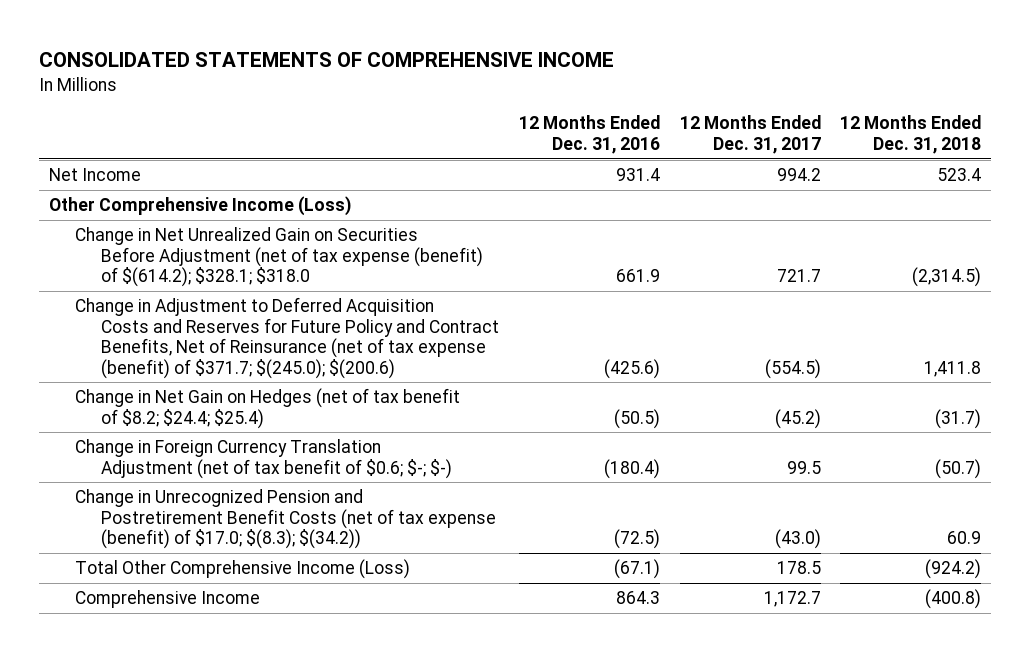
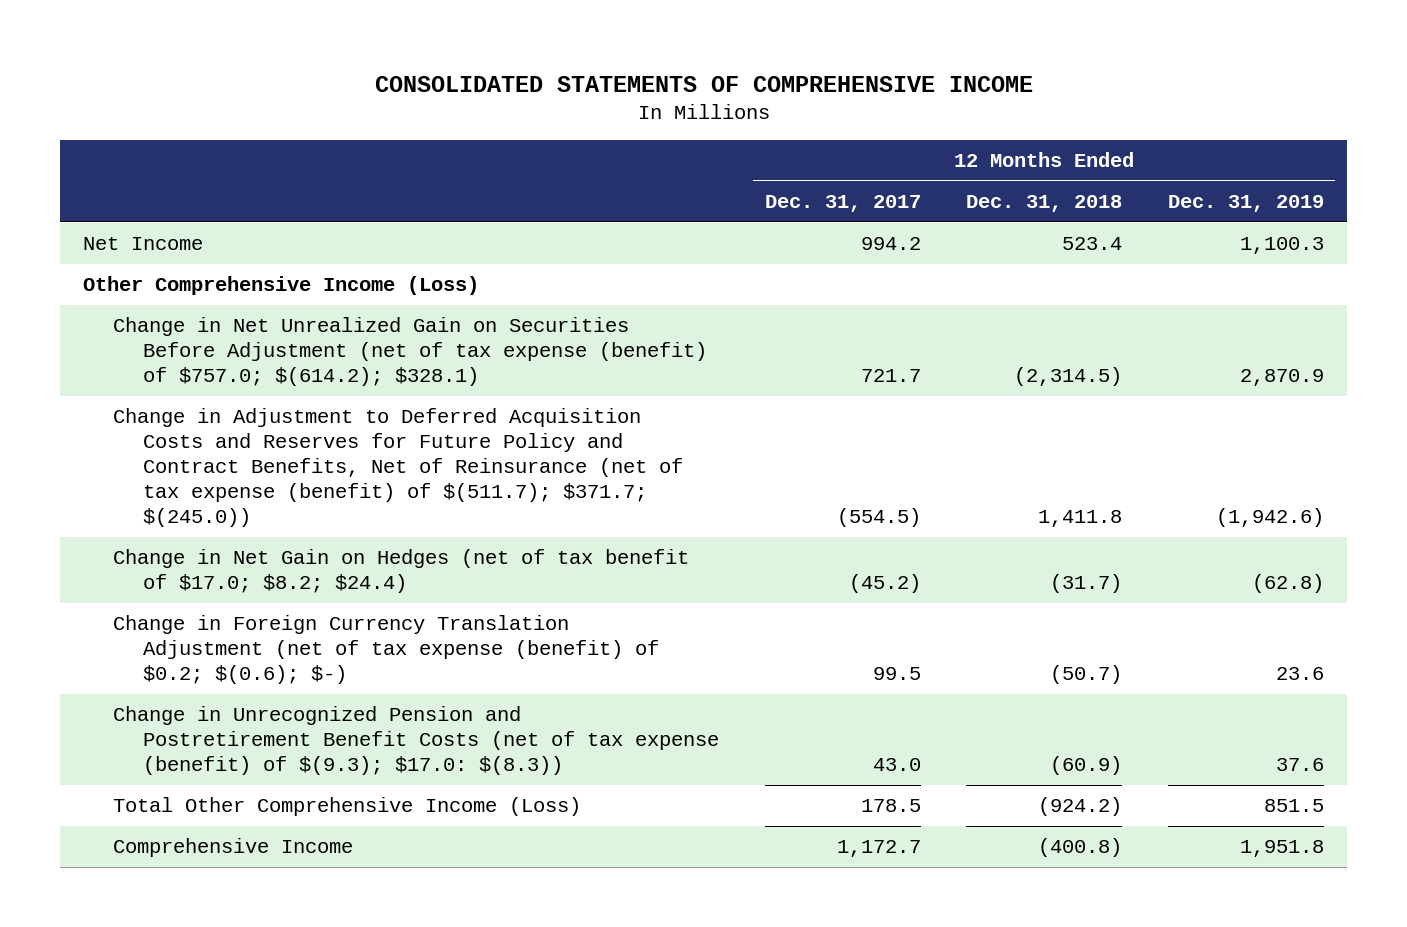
[519,115,661,155] 12 Months Ended Dec. 31, 2016 -> none
none -> [1167,194,1324,212] Dec. 31, 2019
[75,227,484,288] Change in Net Unrealized Gain on Securities Before Adjustment (net of tax expense (benefit) of $(614.2); $328.1; $318.0 -> [113,317,708,387] Change in Net Unrealized Gain on Securities Before Adjustment (net of tax expense (benefit) of $757.0; $(614.2); $328.1)
[75,297,500,379] Change in Adjustment to Deferred Acquisition Costs and Reserves for Future Policy and Contract Benefits, Net of Reinsurance (net of tax expense (benefit) of $371.7; $(245.0); $(200.6) -> [113,408,684,528] Change in Adjustment to Deferred Acquisition Costs and Reserves for Future Policy and Contract Benefits, Net of Reinsurance (net of tax expense (benefit) of $(511.7); $371.7; $(245.0))
[75,388,461,429] Change in Net Gain on Hedges (net of tax benefit of $8.2; $24.4; $25.4) -> [113,549,690,594] Change in Net Gain on Hedges (net of tax benefit of $17.0; $8.2; $24.4)
[75,439,453,479] Change in Foreign Currency Translation Adjustment (net of tax benefit of $0.6; $-; $-) -> [113,615,660,685] Change in Foreign Currency Translation Adjustment (net of tax expense (benefit) of $0.2; $(0.6); $-)
[75,489,497,550] Change in Unrecognized Pension and Postretirement Benefit Costs (net of tax expense (benefit) of $17.0; $(8.3); $(34.2)) -> [113,706,720,776] Change in Unrecognized Pension and Postretirement Benefit Costs (net of tax expense (benefit) of $(9.3); $17.0: $(8.3))
[774,529,821,550] (43.0) -> [872,758,921,772] 43.0
[947,531,982,545] 60.9 -> [1050,756,1123,776] (60.9)

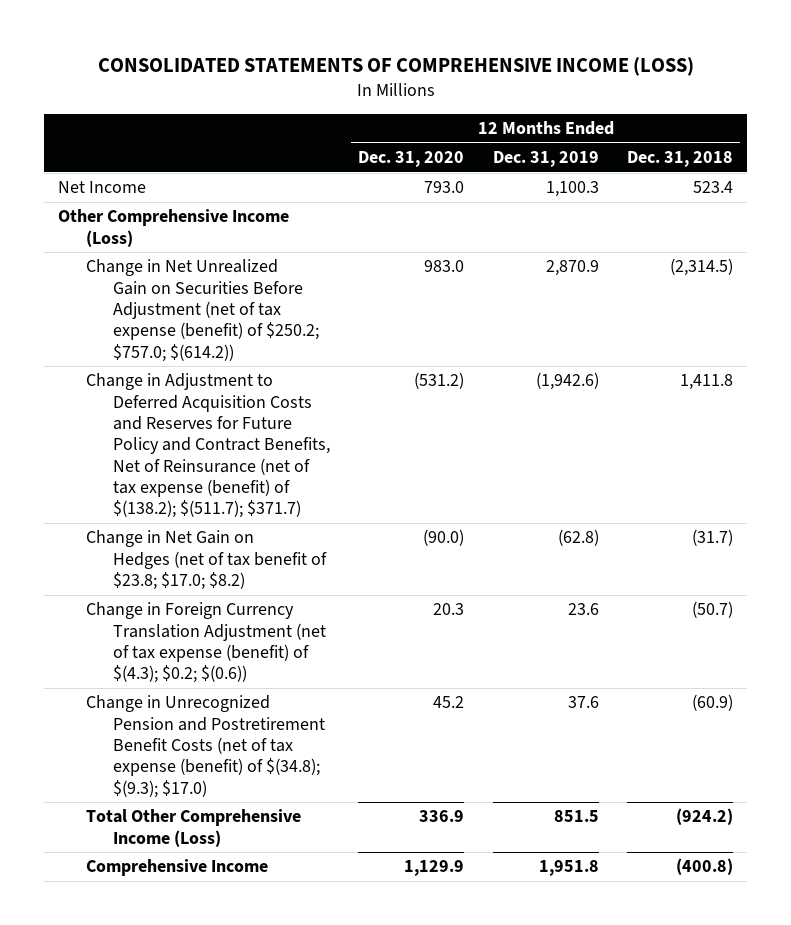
[374,75,1033,92] CONSOLIDATED STATEMENTS OF COMPREHENSIVE INCOME -> [97,57,694,77] CONSOLIDATED STATEMENTS OF COMPREHENSIVE INCOME (LOSS)
[764,194,921,212] Dec. 31, 2017 -> none
none -> [358,151,465,168] Dec. 31, 2020
[113,317,708,387] Change in Net Unrealized Gain on Securities Before Adjustment (net of tax expense (benefit) of $757.0; $(614.2); $328.1) -> [85,259,320,362] Change in Net Unrealized Gain on Securities Before Adjustment (net of tax expense (benefit) of $250.2; $757.0; $(614.2))
[113,408,684,528] Change in Adjustment to Deferred Acquisition Costs and Reserves for Future Policy and Contract Benefits, Net of Reinsurance (net of tax expense (benefit) of $(511.7); $371.7; $(245.0)) -> [85,373,331,519] Change in Adjustment to Deferred Acquisition Costs and Reserves for Future Policy and Contract Benefits, Net of Reinsurance (net of tax expense (benefit) of $(138.2); $(511.7); $371.7)
[113,549,690,594] Change in Net Gain on Hedges (net of tax benefit of $17.0; $8.2; $24.4) -> [85,530,328,591] Change in Net Gain on Hedges (net of tax benefit of $23.8; $17.0; $8.2)
[113,615,660,685] Change in Foreign Currency Translation Adjustment (net of tax expense (benefit) of $0.2; $(0.6); $-) -> [85,602,327,684] Change in Foreign Currency Translation Adjustment (net of tax expense (benefit) of $(4.3); $0.2; $(0.6))
[113,706,720,776] Change in Unrecognized Pension and Postretirement Benefit Costs (net of tax expense (benefit) of $(9.3); $17.0: $(8.3)) -> [85,695,326,798] Change in Unrecognized Pension and Postretirement Benefit Costs (net of tax expense (benefit) of $(34.8); $(9.3); $17.0)

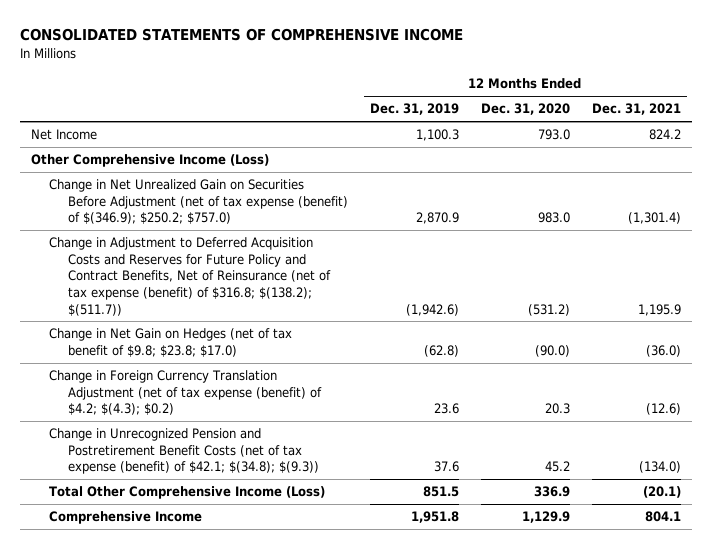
[97,57,694,77] CONSOLIDATED STATEMENTS OF COMPREHENSIVE INCOME (LOSS) -> [19,28,463,42] CONSOLIDATED STATEMENTS OF COMPREHENSIVE INCOME
[626,151,733,168] Dec. 31, 2018 -> none
none -> [592,103,682,116] Dec. 31, 2021
[85,259,320,362] Change in Net Unrealized Gain on Securities Before Adjustment (net of tax expense (benefit) of $250.2; $757.0; $(614.2)) -> [49,179,348,225] Change in Net Unrealized Gain on Securities Before Adjustment (net of tax expense (benefit) of $(346.9); $250.2; $757.0)
[85,373,331,519] Change in Adjustment to Deferred Acquisition Costs and Reserves for Future Policy and Contract Benefits, Net of Reinsurance (net of tax expense (benefit) of $(138.2); $(511.7); $371.7) -> [49,237,331,316] Change in Adjustment to Deferred Acquisition Costs and Reserves for Future Policy and Contract Benefits, Net of Reinsurance (net of tax expense (benefit) of $316.8; $(138.2); $(511.7))
[85,530,328,591] Change in Net Gain on Hedges (net of tax benefit of $23.8; $17.0; $8.2) -> [49,328,293,357] Change in Net Gain on Hedges (net of tax benefit of $9.8; $23.8; $17.0)
[85,602,327,684] Change in Foreign Currency Translation Adjustment (net of tax expense (benefit) of $(4.3); $0.2; $(0.6)) -> [49,370,322,416] Change in Foreign Currency Translation Adjustment (net of tax expense (benefit) of $4.2; $(4.3); $0.2)
[85,695,326,798] Change in Unrecognized Pension and Postretirement Benefit Costs (net of tax expense (benefit) of $(34.8); $(9.3); $17.0) -> [49,428,319,475] Change in Unrecognized Pension and Postretirement Benefit Costs (net of tax expense (benefit) of $42.1; $(34.8); $(9.3))

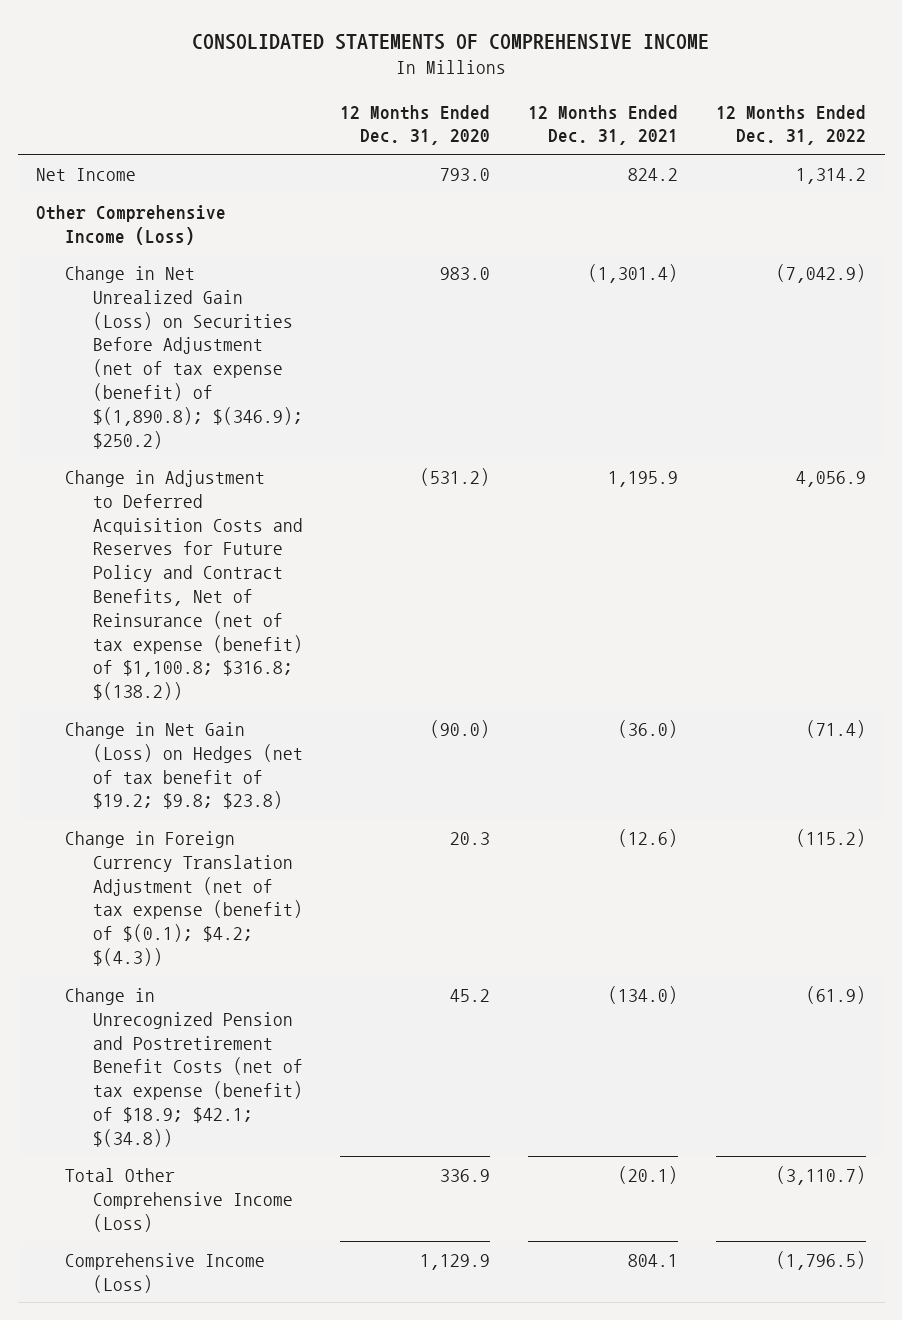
[369,103,459,116] Dec. 31, 2019 -> none
none -> [715,104,866,146] 12 Months Ended Dec. 31, 2022
[49,179,348,225] Change in Net Unrealized Gain on Securities Before Adjustment (net of tax expense (benefit) of $(346.9); $250.2; $757.0) -> [64,265,303,449] Change in Net Unrealized Gain (Loss) on Securities Before Adjustment (net of tax expense (benefit) of $(1,890.8); $(346.9); $250.2)
[49,237,331,316] Change in Adjustment to Deferred Acquisition Costs and Reserves for Future Policy and Contract Benefits, Net of Reinsurance (net of tax expense (benefit) of $316.8; $(138.2); $(511.7)) -> [64,469,303,701] Change in Adjustment to Deferred Acquisition Costs and Reserves for Future Policy and Contract Benefits, Net of Reinsurance (net of tax expense (benefit) of $1,100.8; $316.8; $(138.2))
[49,328,293,357] Change in Net Gain on Hedges (net of tax benefit of $9.8; $23.8; $17.0) -> [64,721,303,810] Change in Net Gain (Loss) on Hedges (net of tax benefit of $19.2; $9.8; $23.8)
[49,370,322,416] Change in Foreign Currency Translation Adjustment (net of tax expense (benefit) of $4.2; $(4.3); $0.2) -> [64,830,303,966] Change in Foreign Currency Translation Adjustment (net of tax expense (benefit) of $(0.1); $4.2; $(4.3))
[49,428,319,475] Change in Unrecognized Pension and Postretirement Benefit Costs (net of tax expense (benefit) of $42.1; $(34.8); $(9.3)) -> [64,987,303,1147] Change in Unrecognized Pension and Postretirement Benefit Costs (net of tax expense (benefit) of $18.9; $42.1; $(34.8))
[49,511,203,525] Comprehensive Income -> [64,1252,265,1293] Comprehensive Income (Loss)

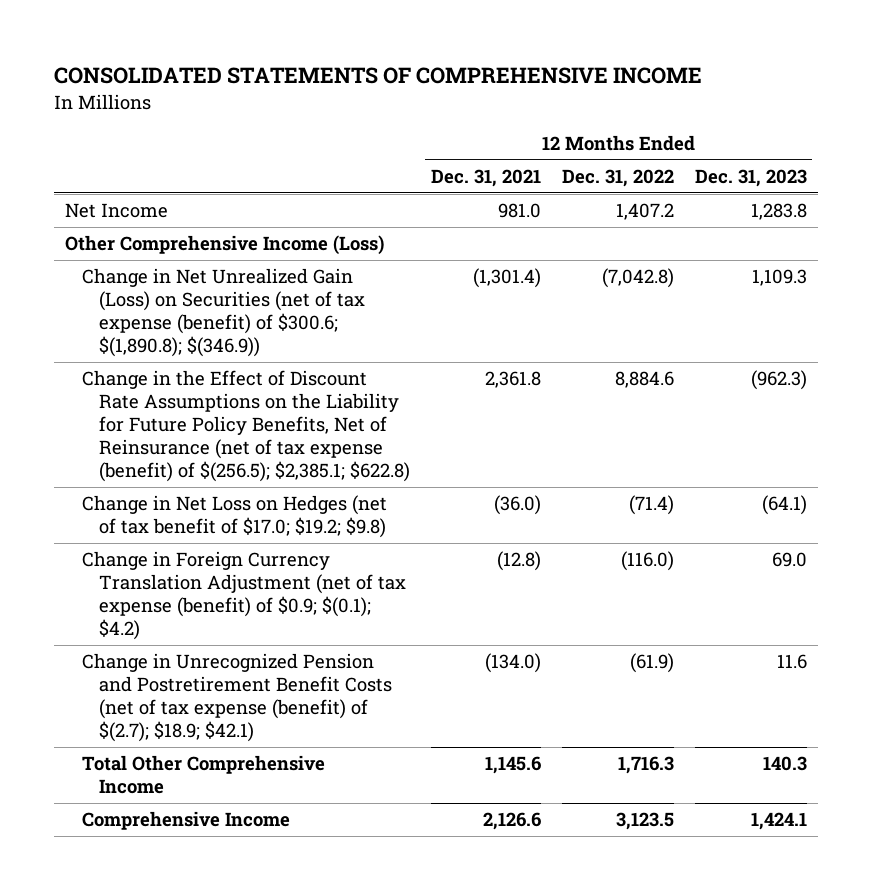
[340,104,491,146] 12 Months Ended Dec. 31, 2020 -> none
none -> [694,169,807,188] Dec. 31, 2023
[628,167,679,181] 824.2 -> [497,203,541,219] 981.0
[795,167,866,184] 1,314.2 -> [615,203,674,221] 1,407.2
[64,469,303,701] Change in Adjustment to Deferred Acquisition Costs and Reserves for Future Policy and Contract Benefits, Net of Reinsurance (net of tax expense (benefit) of $1,100.8; $316.8; $(138.2)) -> none
[64,265,303,449] Change in Net Unrealized Gain (Loss) on Securities Before Adjustment (net of tax expense (benefit) of $(1,890.8); $(346.9); $250.2) -> [81,268,365,358] Change in Net Unrealized Gain (Loss) on Securities (net of tax expense (benefit) of $300.6; $(1,890.8); $(346.9))
[775,263,866,283] (7,042.9) -> [601,268,674,289] (7,042.8)
none -> [81,370,410,483] Change in the Effect of Discount Rate Assumptions on the Liability for Future Policy Benefits, Net of Reinsurance (net of tax expense (benefit) of $(256.5); $2,385.1; $622.8)
[64,721,303,810] Change in Net Gain (Loss) on Hedges (net of tax benefit of $19.2; $9.8; $23.8) -> [81,495,387,539] Change in Net Loss on Hedges (net of tax benefit of $17.0; $19.2; $9.8)
[64,830,303,966] Change in Foreign Currency Translation Adjustment (net of tax expense (benefit) of $(0.1); $4.2; $(4.3)) -> [81,551,406,641] Change in Foreign Currency Translation Adjustment (net of tax expense (benefit) of $0.9; $(0.1); $4.2)
[618,828,679,847] (12.6) -> [496,551,541,572] (12.8)
[795,828,866,847] (115.2) -> [620,551,674,572] (116.0)
[64,987,303,1147] Change in Unrecognized Pension and Postretirement Benefit Costs (net of tax expense (benefit) of $18.9; $42.1; $(34.8)) -> [81,653,392,743] Change in Unrecognized Pension and Postretirement Benefit Costs (net of tax expense (benefit) of $(2.7); $18.9; $42.1)
[64,1167,293,1232] Total Other Comprehensive Income (Loss) -> [81,755,325,795] Total Other Comprehensive Income
[618,1165,679,1184] (20.1) -> [484,756,541,775] 1,145.6
[775,1165,866,1185] (3,110.7) -> [617,756,674,775] 1,716.3
[64,1252,265,1293] Comprehensive Income (Loss) -> [81,811,290,831] Comprehensive Income
[628,1253,679,1267] 804.1 -> [482,812,541,831] 2,126.6
[775,1250,866,1270] (1,796.5) -> [615,812,674,831] 3,123.5

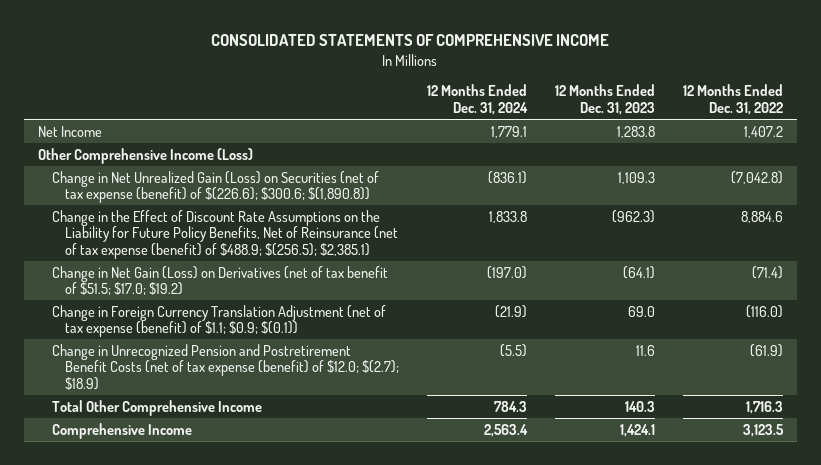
[430,169,541,188] Dec. 31, 2021 -> none
none -> [426,84,528,116] 12 Months Ended Dec. 31, 2024
[81,268,365,358] Change in Net Unrealized Gain (Loss) on Securities (net of tax expense (benefit) of $300.6; $(1,890.8); $(346.9)) -> [51,170,379,204] Change in Net Unrealized Gain (Loss) on Securities (net of tax expense (benefit) of $(226.6); $300.6; $(1,890.8))
[81,370,410,483] Change in the Effect of Discount Rate Assumptions on the Liability for Future Policy Benefits, Net of Reinsurance (net of tax expense (benefit) of $(256.5); $2,385.1; $622.8) -> [51,209,398,259] Change in the Effect of Discount Rate Assumptions on the Liability for Future Policy Benefits, Net of Reinsurance (net of tax expense (benefit) of $488.9; $(256.5); $2,385.1)
[81,495,387,539] Change in Net Loss on Hedges (net of tax benefit of $17.0; $19.2; $9.8) -> [51,265,388,296] Change in Net Gain (Loss) on Derivatives (net of tax benefit of $51.5; $17.0; $19.2)
[81,551,406,641] Change in Foreign Currency Translation Adjustment (net of tax expense (benefit) of $0.9; $(0.1); $4.2) -> [51,304,386,338] Change in Foreign Currency Translation Adjustment (net of tax expense (benefit) of $1.1; $0.9; $(0.1))
[81,653,392,743] Change in Unrecognized Pension and Postretirement Benefit Costs (net of tax expense (benefit) of $(2.7); $18.9; $42.1) -> [51,343,399,390] Change in Unrecognized Pension and Postretirement Benefit Costs (net of tax expense (benefit) of $12.0; $(2.7); $18.9)

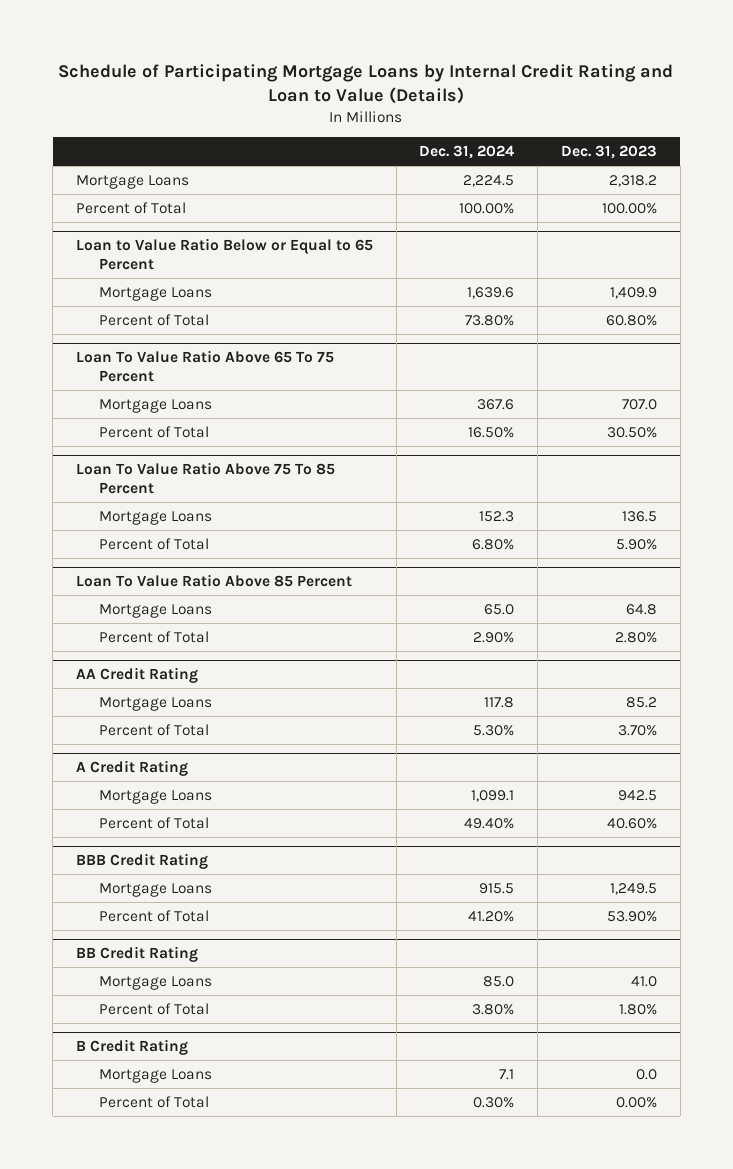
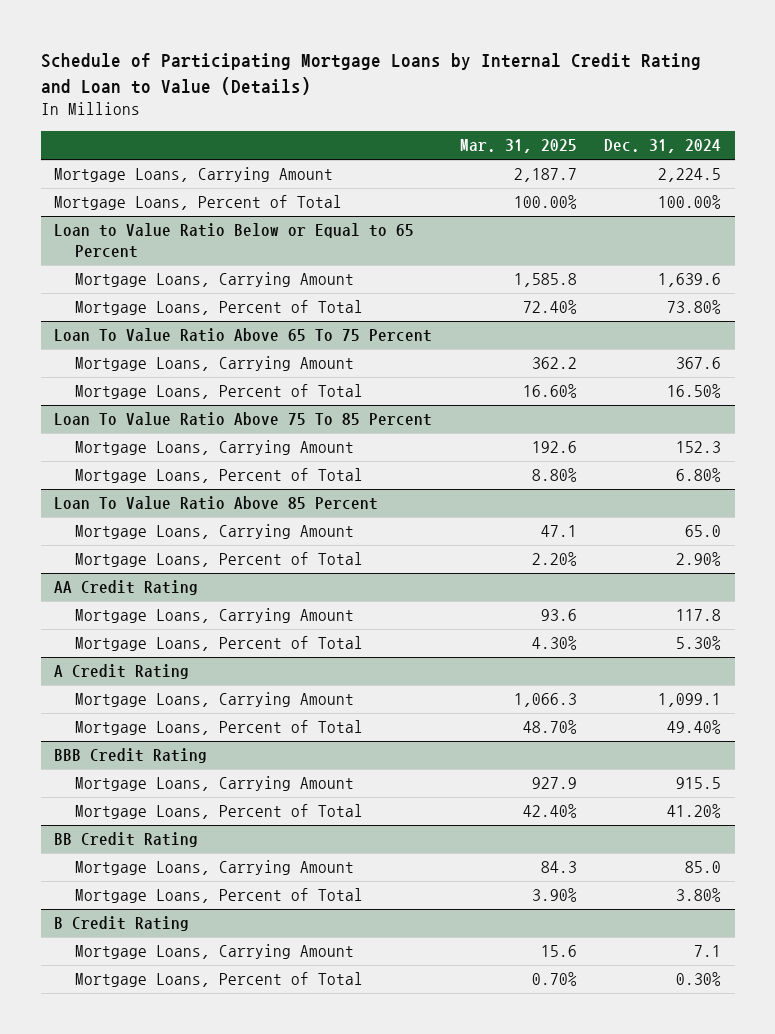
[560,145,657,160] Dec. 31, 2023 -> none
none -> [459,139,577,154] Mar. 31, 2025
[75,174,189,189] Mortgage Loans -> [54,167,334,183] Mortgage Loans, Carrying Amount
[75,201,186,214] Percent of Total -> [54,195,343,211] Mortgage Loans, Percent of Total
[99,286,213,301] Mortgage Loans -> [74,272,354,288] Mortgage Loans, Carrying Amount
[99,313,210,326] Percent of Total -> [74,300,363,316] Mortgage Loans, Percent of Total
[99,398,213,413] Mortgage Loans -> [74,356,354,372] Mortgage Loans, Carrying Amount
[99,425,210,438] Percent of Total -> [74,384,363,400] Mortgage Loans, Percent of Total
[99,510,213,525] Mortgage Loans -> [74,440,354,456] Mortgage Loans, Carrying Amount
[99,537,210,550] Percent of Total -> [74,468,363,484] Mortgage Loans, Percent of Total
[99,603,213,618] Mortgage Loans -> [74,524,354,540] Mortgage Loans, Carrying Amount
[99,630,210,643] Percent of Total -> [74,552,363,568] Mortgage Loans, Percent of Total
[99,696,213,711] Mortgage Loans -> [74,608,354,624] Mortgage Loans, Carrying Amount
[99,723,210,736] Percent of Total -> [74,636,363,652] Mortgage Loans, Percent of Total
[99,789,213,804] Mortgage Loans -> [74,692,354,708] Mortgage Loans, Carrying Amount
[99,816,210,829] Percent of Total -> [74,720,363,736] Mortgage Loans, Percent of Total
[99,882,213,897] Mortgage Loans -> [74,776,354,792] Mortgage Loans, Carrying Amount
[99,909,210,922] Percent of Total -> [74,804,363,820] Mortgage Loans, Percent of Total
[99,975,213,990] Mortgage Loans -> [74,860,354,876] Mortgage Loans, Carrying Amount
[99,1002,210,1015] Percent of Total -> [74,888,363,904] Mortgage Loans, Percent of Total
[99,1068,213,1083] Mortgage Loans -> [74,944,354,960] Mortgage Loans, Carrying Amount
[99,1095,210,1108] Percent of Total -> [74,972,363,988] Mortgage Loans, Percent of Total

